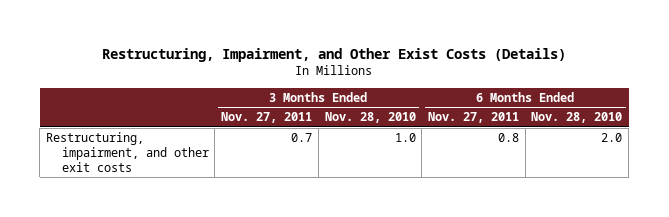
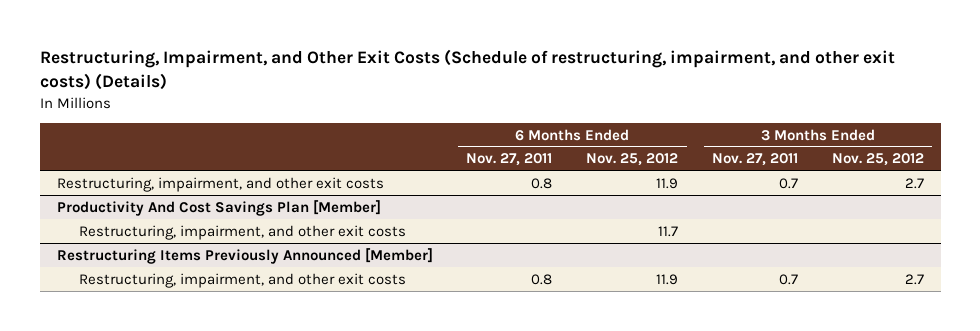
[102,47,567,62] Restructuring, Impairment, and Other Exist Costs (Details) -> [39,49,895,91] Restructuring, Impairment, and Other Exit Costs (Schedule of restructuring, impairment, and other exit costs) (Details)
[324,112,416,124] Nov. 28, 2010 -> none
[531,112,623,124] Nov. 28, 2010 -> none
none -> [586,153,679,167] Nov. 25, 2012
none -> [831,153,924,167] Nov. 25, 2012
none -> [56,199,381,216] Productivity And Cost Savings Plan [Member]
none -> [79,224,407,240] Restructuring, impairment, and other exit costs
none -> [56,247,433,264] Restructuring Items Previously Announced [Member]
none -> [79,272,407,288] Restructuring, impairment, and other exit costs

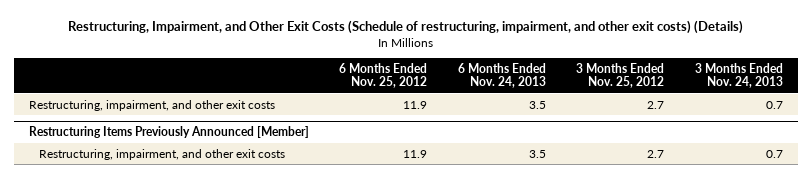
[466,153,553,167] Nov. 27, 2011 -> none
[712,153,799,167] Nov. 27, 2011 -> none
none -> [457,63,546,89] 6 Months Ended Nov. 24, 2013
none -> [694,63,783,89] 3 Months Ended Nov. 24, 2013
[56,199,381,216] Productivity And Cost Savings Plan [Member] -> none
[79,224,407,240] Restructuring, impairment, and other exit costs -> none

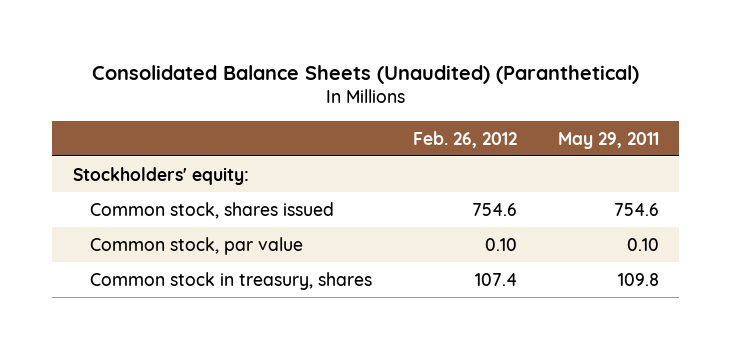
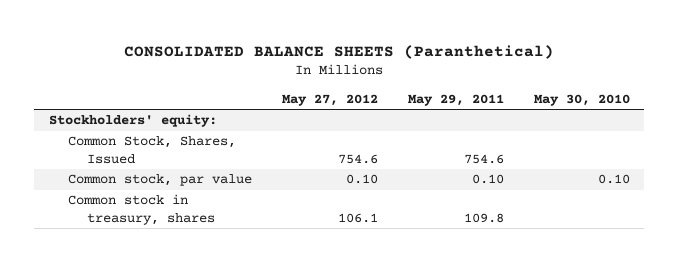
[91,64,639,84] Consolidated Balance Sheets (Unaudited) (Paranthetical) -> [124,44,555,59] CONSOLIDATED BALANCE SHEETS (Paranthetical)
[412,130,517,148] Feb. 26, 2012 -> none
none -> [281,93,378,106] May 27, 2012
none -> [533,93,630,106] May 30, 2010
[90,201,335,219] Common stock, shares issued -> [68,136,237,164] Common Stock, Shares, Issued

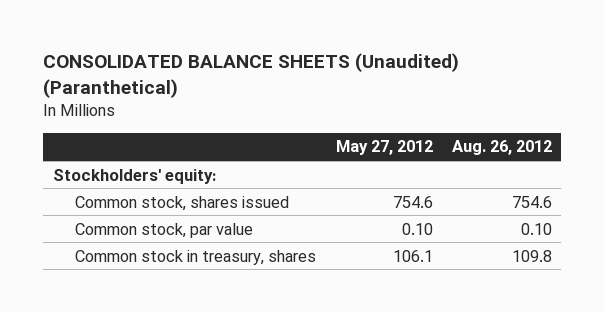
[124,44,555,59] CONSOLIDATED BALANCE SHEETS (Paranthetical) -> [42,53,459,98] CONSOLIDATED BALANCE SHEETS (Unaudited) (Paranthetical)
[407,93,504,106] May 29, 2011 -> none
[533,93,630,106] May 30, 2010 -> none
none -> [451,140,552,156] Aug. 26, 2012
[68,136,237,164] Common Stock, Shares, Issued -> [75,195,290,211] Common stock, shares issued

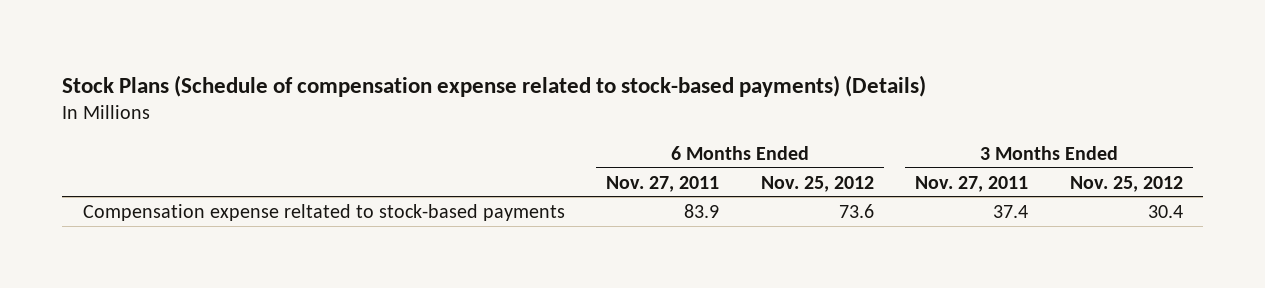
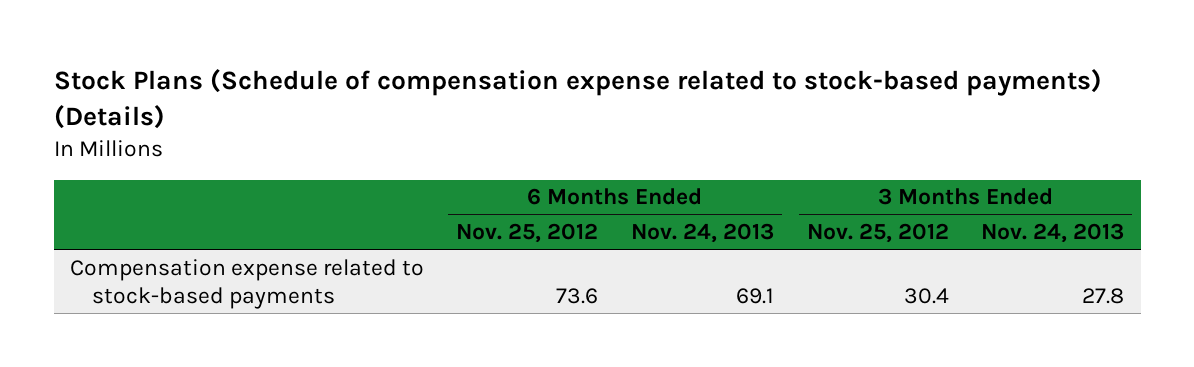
[606,175,720,192] Nov. 27, 2011 -> none
[915,175,1029,192] Nov. 27, 2011 -> none
none -> [631,223,775,244] Nov. 24, 2013
none -> [981,223,1125,244] Nov. 24, 2013
[82,203,565,221] Compensation expense reltated to stock-based payments -> [69,258,424,309] Compensation expense related to stock-based payments

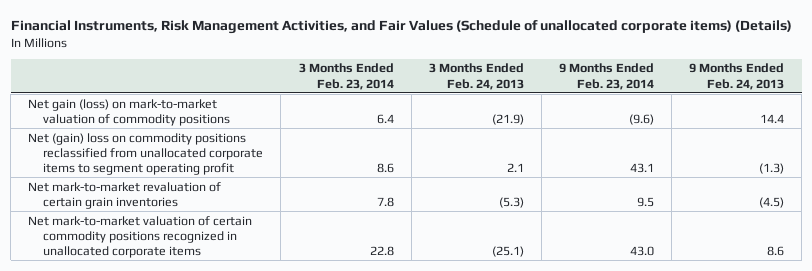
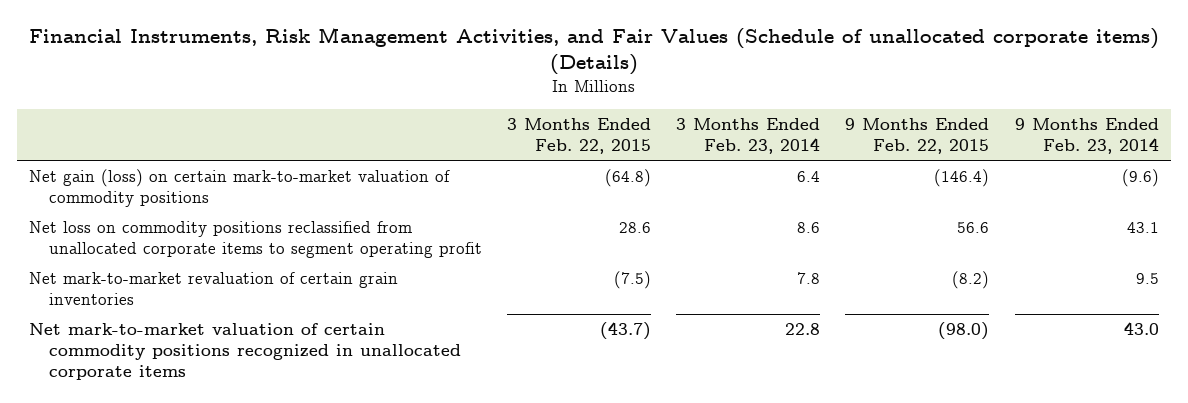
[428,63,524,90] 3 Months Ended Feb. 24, 2013 -> none
[689,63,785,90] 9 Months Ended Feb. 24, 2013 -> none
none -> [506,117,651,155] 3 Months Ended Feb. 22, 2015
none -> [845,117,990,155] 9 Months Ended Feb. 22, 2015
[28,98,231,126] Net gain (loss) on mark-to-market valuation of commodity positions -> [29,168,451,208] Net gain (loss) on certain mark-to-market valuation of commodity positions
[28,132,264,175] Net (gain) loss on commodity positions reclassified from unallocated corporate items to segment operating profit -> [29,220,482,259] Net loss on commodity positions reclassified from unallocated corporate items to segment operating profit

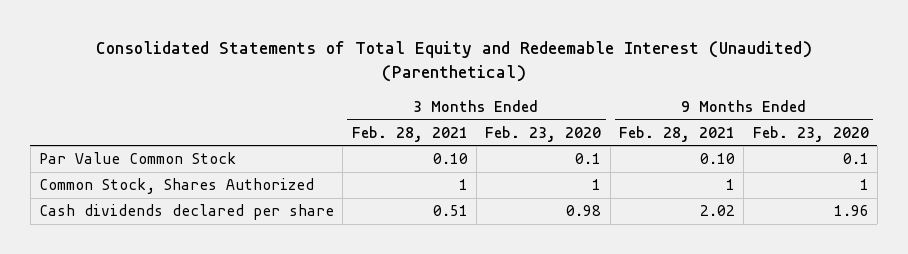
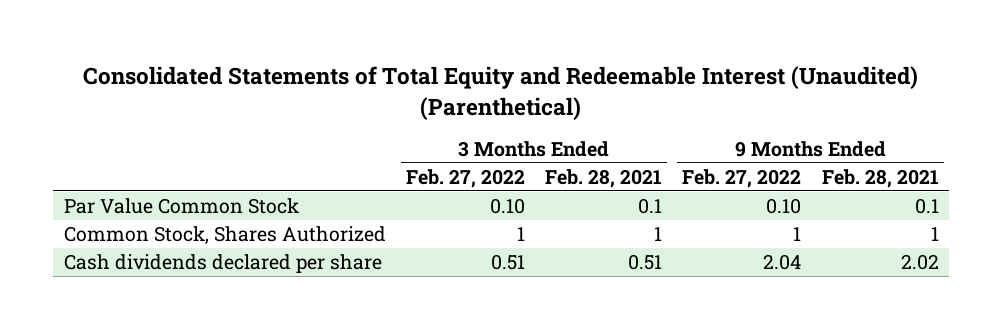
[485,125,602,142] Feb. 23, 2020 -> none
[752,125,869,142] Feb. 23, 2020 -> none
none -> [405,168,525,188] Feb. 27, 2022
none -> [682,168,802,188] Feb. 27, 2022
[432,153,468,165] 0.10 -> [638,198,663,215] 0.1
[699,153,735,165] 0.10 -> [914,198,939,215] 0.1

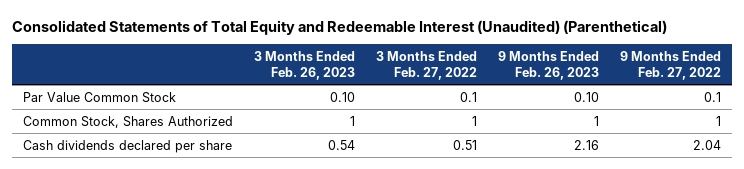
[545,168,663,188] Feb. 28, 2021 -> none
[821,168,939,188] Feb. 28, 2021 -> none
none -> [253,51,355,80] 3 Months Ended Feb. 26, 2023
none -> [498,51,600,80] 9 Months Ended Feb. 26, 2023
[489,198,525,215] 0.10 -> [460,91,478,102] 0.1
[766,198,802,215] 0.10 -> [704,91,722,102] 0.1

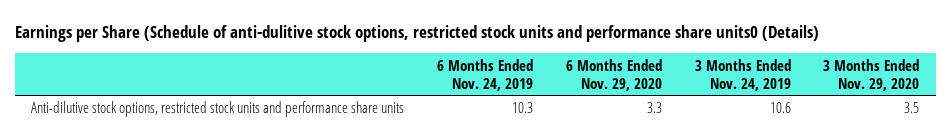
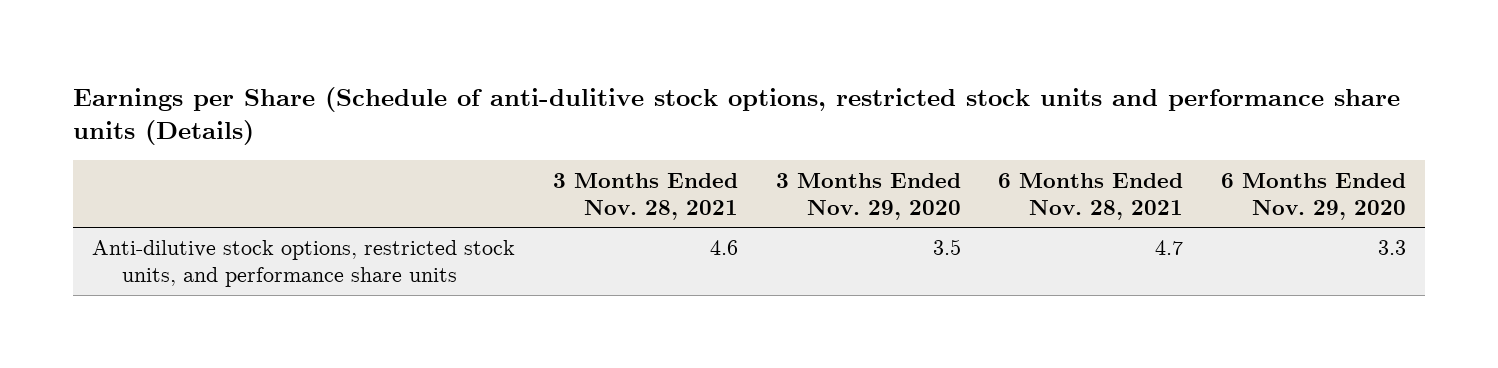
[14,25,819,43] Earnings per Share (Schedule of anti-dulitive stock options, restricted stock units and performance share units0 (Details) -> [72,86,1400,146] Earnings per Share (Schedule of anti-dulitive stock options, restricted stock units and performance share units (Details)
[437,58,534,91] 6 Months Ended Nov. 24, 2019 -> none
[694,58,791,91] 3 Months Ended Nov. 24, 2019 -> none
none -> [552,172,738,220] 3 Months Ended Nov. 28, 2021
none -> [998,172,1184,220] 6 Months Ended Nov. 28, 2021
[31,101,405,118] Anti-dilutive stock options, restricted stock units and performance share units -> [91,240,515,288] Anti-dilutive stock options, restricted stock units, and performance share units

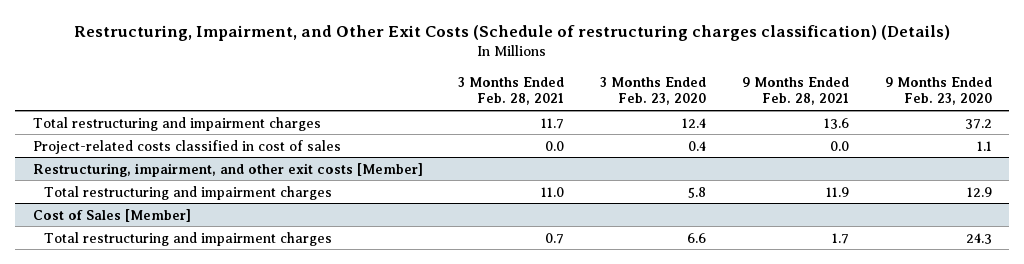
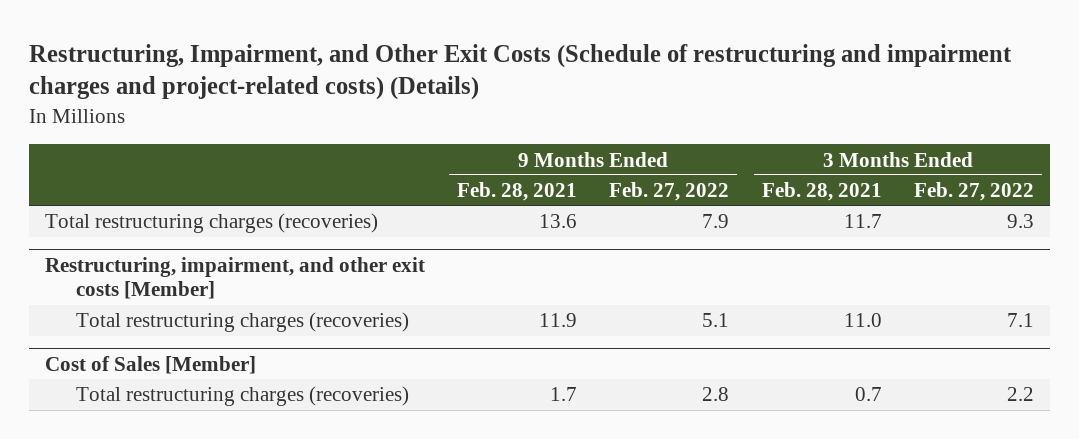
[74,24,951,41] Restructuring, Impairment, and Other Exit Costs (Schedule of restructuring charges classification) (Details) -> [28,43,1012,101] Restructuring, Impairment, and Other Exit Costs (Schedule of restructuring and impairment charges and project-related costs) (Details)
[600,76,707,106] 3 Months Ended Feb. 23, 2020 -> none
[884,76,992,106] 9 Months Ended Feb. 23, 2020 -> none
none -> [609,182,730,202] Feb. 27, 2022
none -> [914,182,1035,202] Feb. 27, 2022
[32,139,341,154] Project-related costs classified in cost of sales -> none
[32,116,321,131] Total restructuring and impairment charges -> [44,213,378,234] Total restructuring charges (recoveries)
[43,185,332,200] Total restructuring and impairment charges -> [75,312,409,333] Total restructuring charges (recoveries)
[43,231,332,246] Total restructuring and impairment charges -> [75,386,409,407] Total restructuring charges (recoveries)

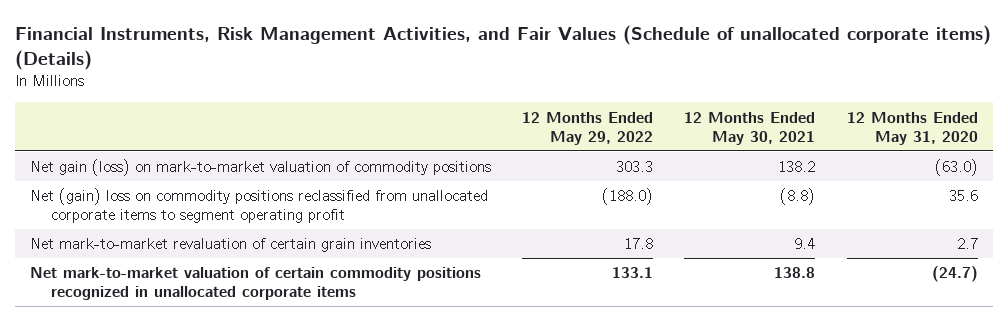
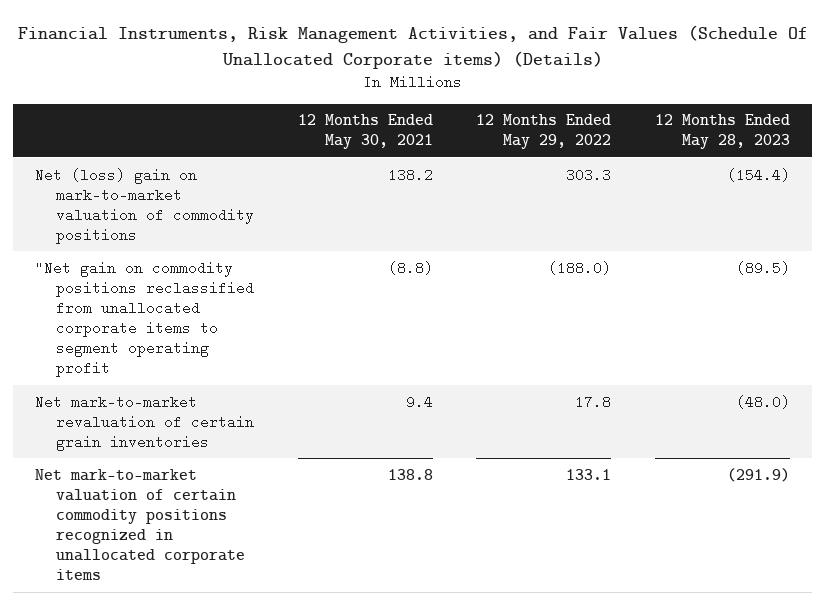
[14,24,991,70] Financial Instruments, Risk Management Activities, and Fair Values (Schedule of unallocated corporate items) (Details) -> [17,25,808,69] Financial Instruments, Risk Management Activities, and Fair Values (Schedule Of Unallocated Corporate items) (Details)
[846,111,978,145] 12 Months Ended May 31, 2020 -> none
none -> [654,114,790,150] 12 Months Ended May 28, 2023
[30,159,492,177] Net gain (loss) on mark-to-market valuation of commodity positions -> [35,167,255,244] Net (loss) gain on mark-to-market valuation of commodity positions
[30,188,489,224] Net (gain) loss on commodity positions reclassified from unallocated corporate items to segment operating profit -> [35,260,255,378] "Net gain on commodity positions reclassified from unallocated corporate items to segment operating profit

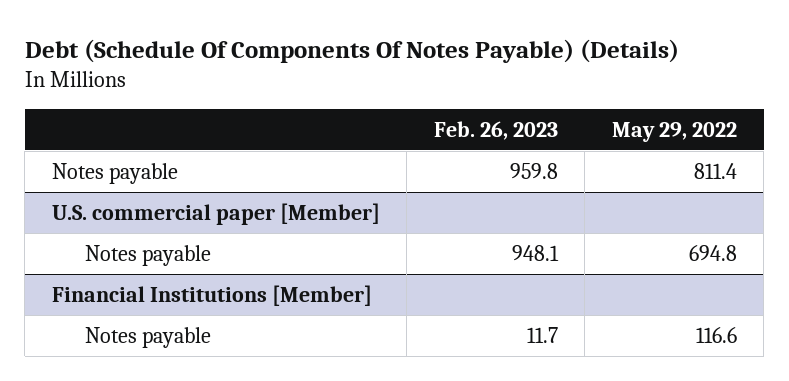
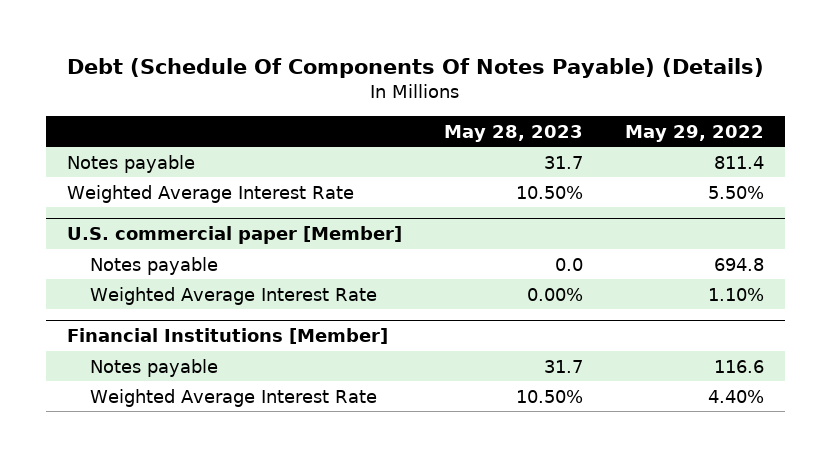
[433,120,558,140] Feb. 26, 2023 -> none
none -> [443,124,583,142] May 28, 2023
none -> [66,184,354,203] Weighted Average Interest Rate
none -> [89,286,377,305] Weighted Average Interest Rate
none -> [89,388,377,407] Weighted Average Interest Rate

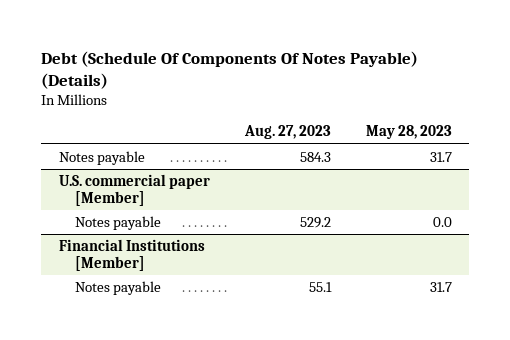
[625,124,765,142] May 29, 2022 -> none
none -> [243,125,331,140] Aug. 27, 2023
[66,184,354,203] Weighted Average Interest Rate -> none
[89,286,377,305] Weighted Average Interest Rate -> none
[89,388,377,407] Weighted Average Interest Rate -> none

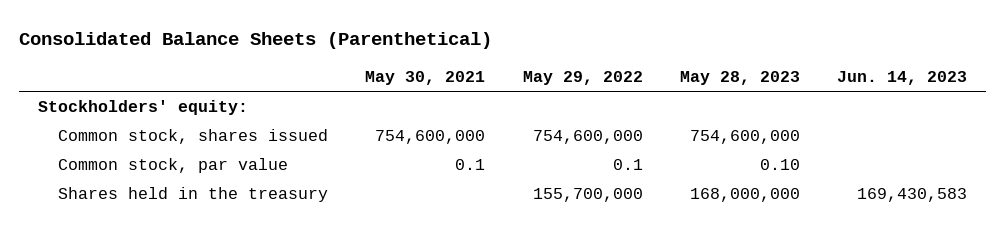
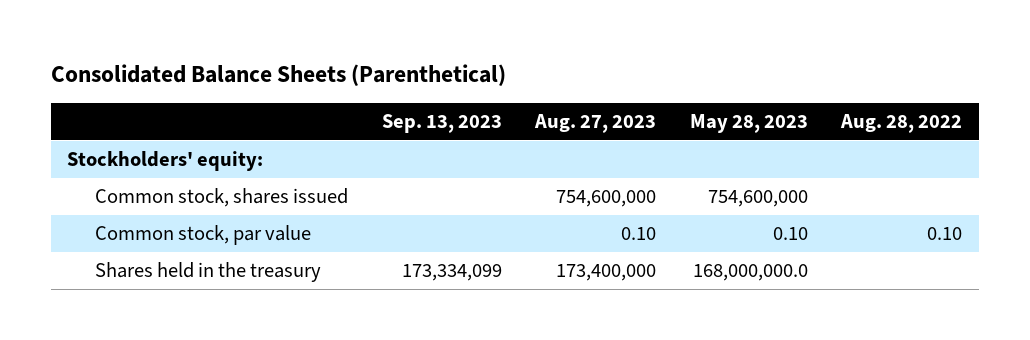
[365,71,486,86] May 30, 2021 -> none
[522,71,643,86] May 29, 2022 -> none
[837,71,968,86] Jun. 14, 2023 -> none
none -> [381,114,502,134] Sep. 13, 2023
none -> [534,114,657,134] Aug. 27, 2023
none -> [840,114,963,134] Aug. 28, 2022
[689,188,800,203] 168,000,000 -> [692,264,808,282] 168,000,000.0

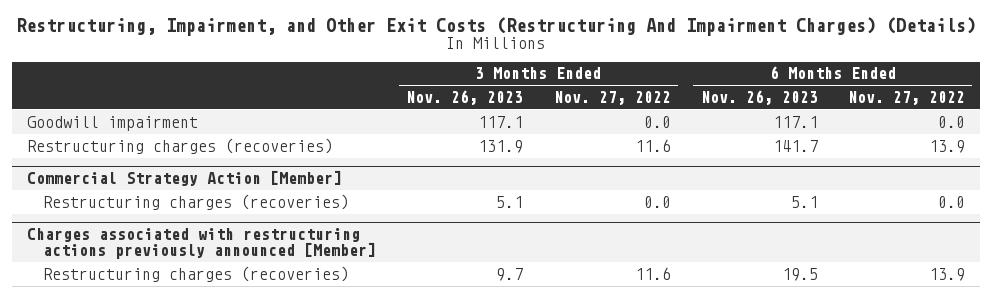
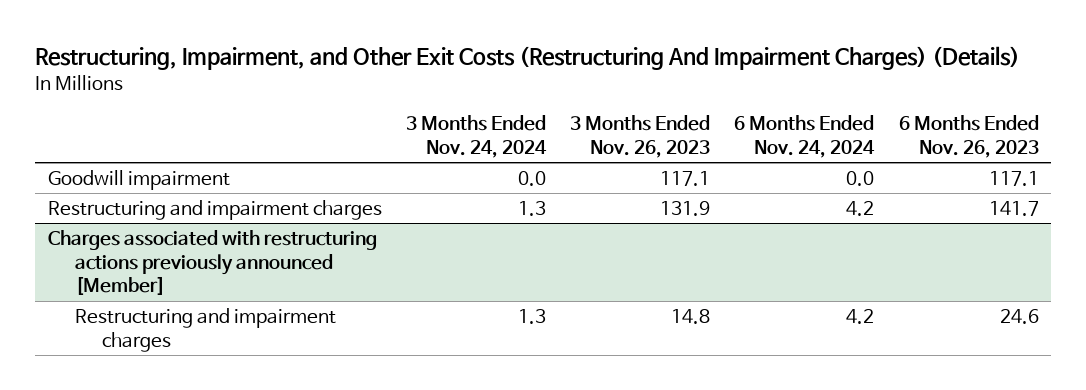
[553,90,671,105] Nov. 27, 2022 -> none
[847,90,965,105] Nov. 27, 2022 -> none
none -> [405,115,547,158] 3 Months Ended Nov. 24, 2024
none -> [734,115,876,158] 6 Months Ended Nov. 24, 2024
[26,169,342,186] Commercial Strategy Action [Member] -> none
[43,193,350,210] Restructuring charges (recoveries) -> none
[26,137,333,154] Restructuring charges (recoveries) -> [47,199,382,220] Restructuring and impairment charges
[43,265,350,282] Restructuring charges (recoveries) -> [74,307,336,352] Restructuring and impairment charges
[496,267,524,281] 9.7 -> [671,308,711,324] 14.8
[781,267,818,281] 19.5 -> [999,308,1039,324] 24.6

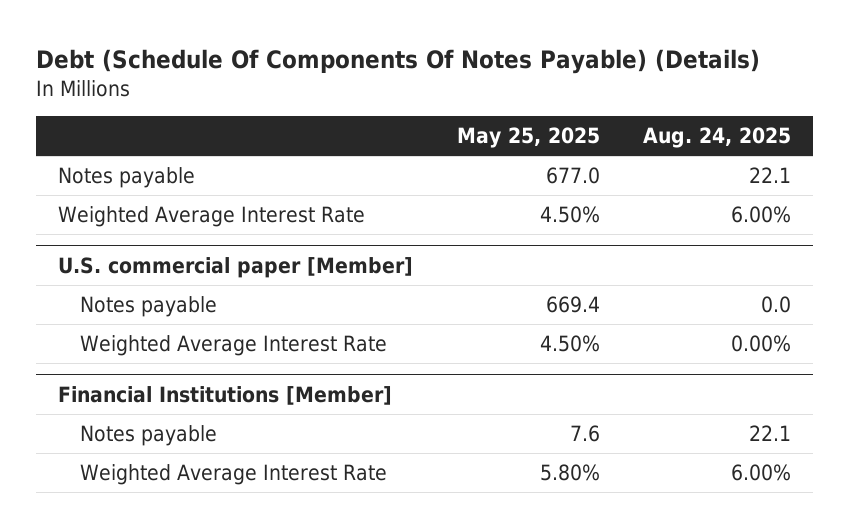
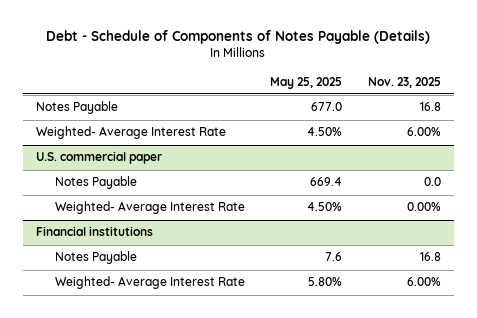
[36,48,761,74] Debt (Schedule Of Components Of Notes Payable) (Details) -> [46,30,431,45] Debt - Schedule of Components of Notes Payable (Details)
[643,127,792,149] Aug. 24, 2025 -> none
none -> [367,76,441,88] Nov. 23, 2025
[57,167,195,189] Notes payable -> [35,101,118,115] Notes Payable
[57,206,365,228] Weighted Average Interest Rate -> [35,126,226,140] Weighted- Average Interest Rate
[57,257,413,279] U.S. commercial paper [Member] -> [35,151,162,165] U.S. commercial paper
[79,296,217,318] Notes payable -> [54,176,137,190] Notes Payable
[79,335,387,357] Weighted Average Interest Rate -> [54,201,245,215] Weighted- Average Interest Rate
[57,386,392,406] Financial Institutions [Member] -> [35,226,153,237] Financial institutions
[79,425,217,447] Notes payable -> [54,251,137,265] Notes Payable
[79,464,387,486] Weighted Average Interest Rate -> [54,276,245,290] Weighted- Average Interest Rate

